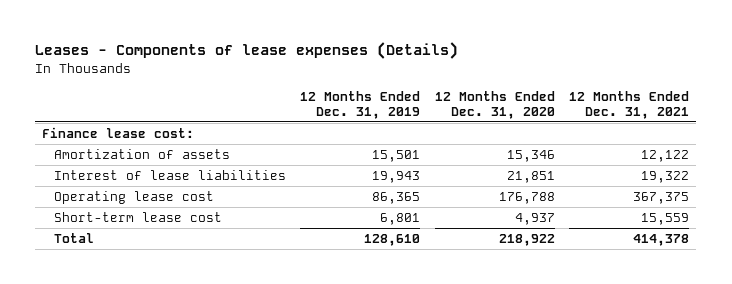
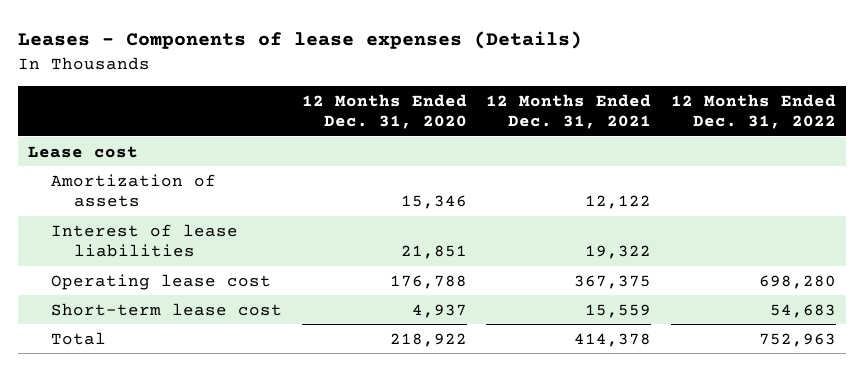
[300,90,421,119] 12 Months Ended Dec. 31, 2019 -> none
none -> [670,93,836,130] 12 Months Ended Dec. 31, 2022
[42,126,195,138] Finance lease cost: -> [28,145,139,158] Lease cost

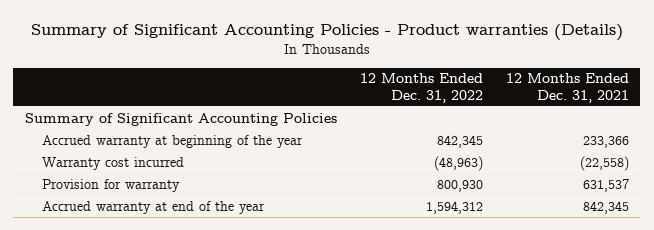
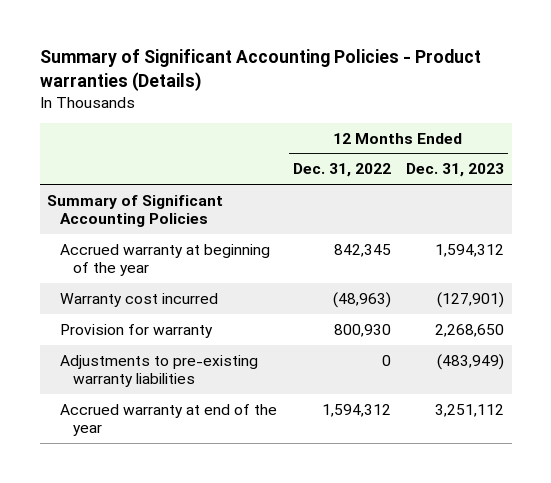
[505,73,629,103] 12 Months Ended Dec. 31, 2021 -> none
none -> [405,163,504,178] Dec. 31, 2023
none -> [60,354,259,388] Adjustments to pre-existing warranty liabilities

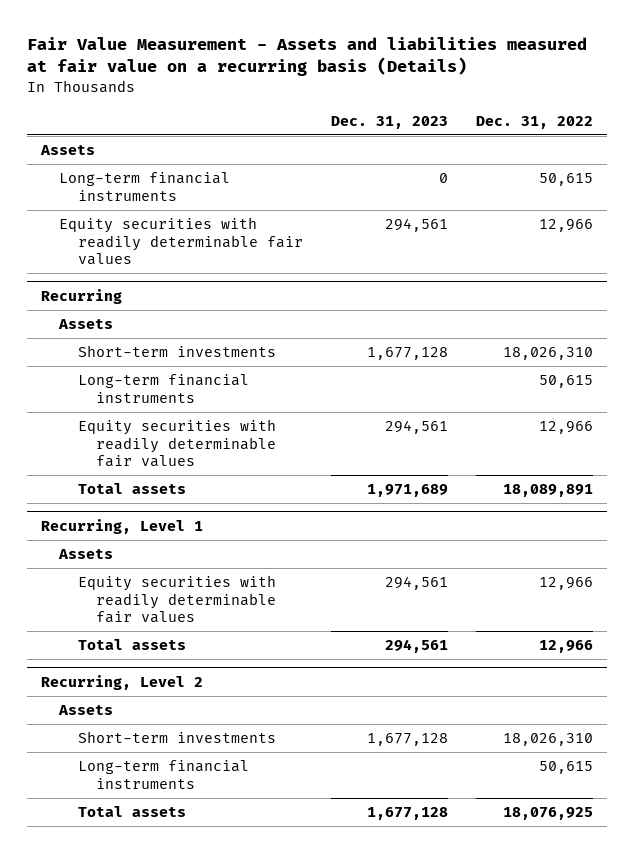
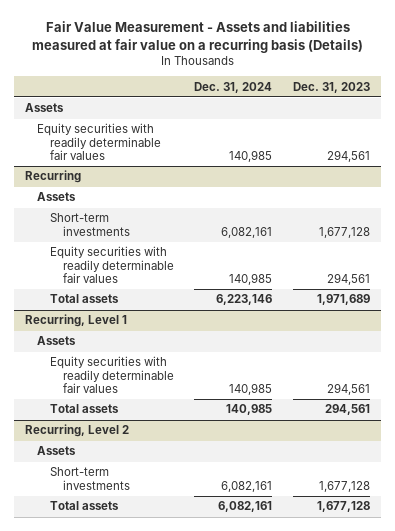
[476,115,594,129] Dec. 31, 2022 -> none
none -> [194,81,273,93] Dec. 31, 2024
[59,172,231,201] Long-term financial instruments -> none
[77,374,249,403] Long-term financial instruments -> none
[77,760,249,789] Long-term financial instruments -> none

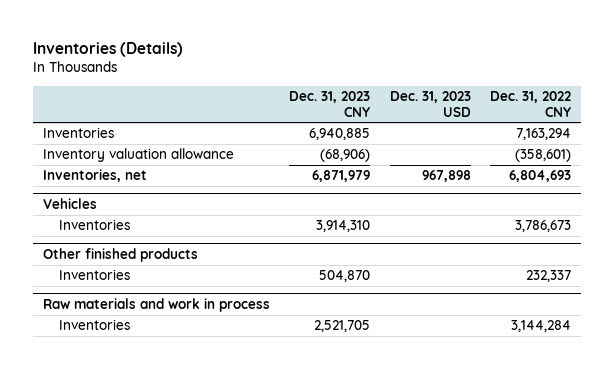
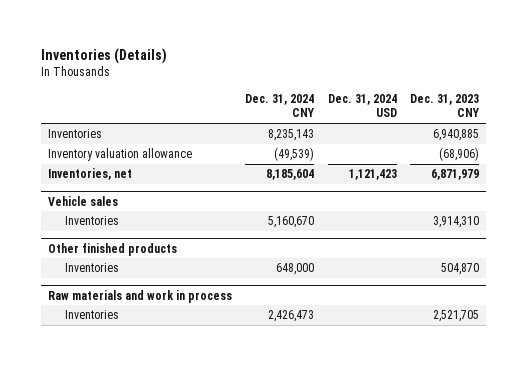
[389,91,471,117] Dec. 31, 2023 USD -> none
[490,91,572,117] Dec. 31, 2022 CNY -> none
none -> [245,93,315,118] Dec. 31, 2024 CNY
none -> [327,93,397,118] Dec. 31, 2024 USD
[43,198,98,210] Vehicles -> [47,195,118,206] Vehicle sales

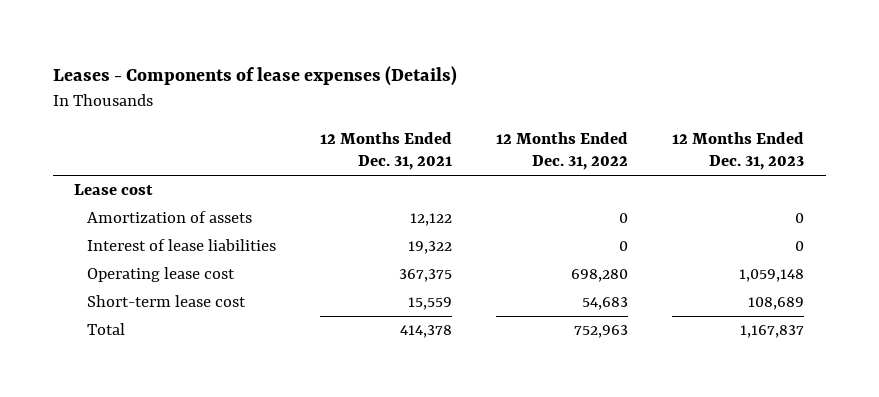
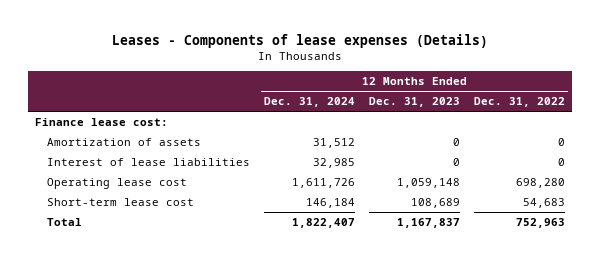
[320,131,453,171] 12 Months Ended Dec. 31, 2021 -> none
none -> [264,97,356,108] Dec. 31, 2024
[74,184,154,196] Lease cost -> [34,117,168,126] Finance lease cost:

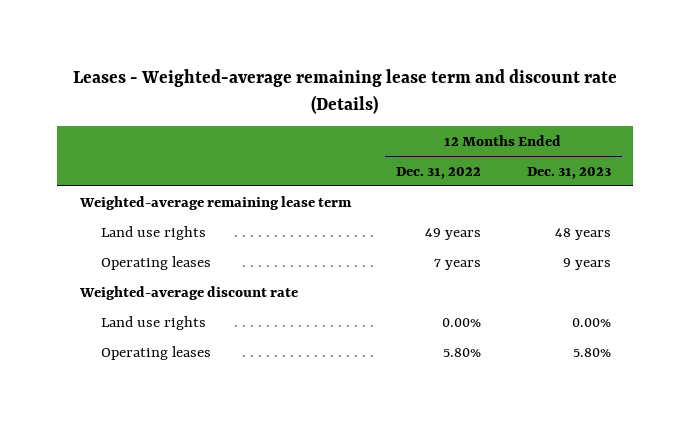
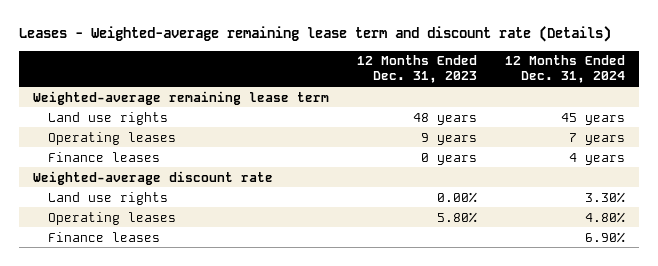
[396,166,482,179] Dec. 31, 2022 -> none
none -> [505,55,626,84] 12 Months Ended Dec. 31, 2024
none -> [47,151,160,162] Finance leases
none -> [47,231,160,242] Finance leases

